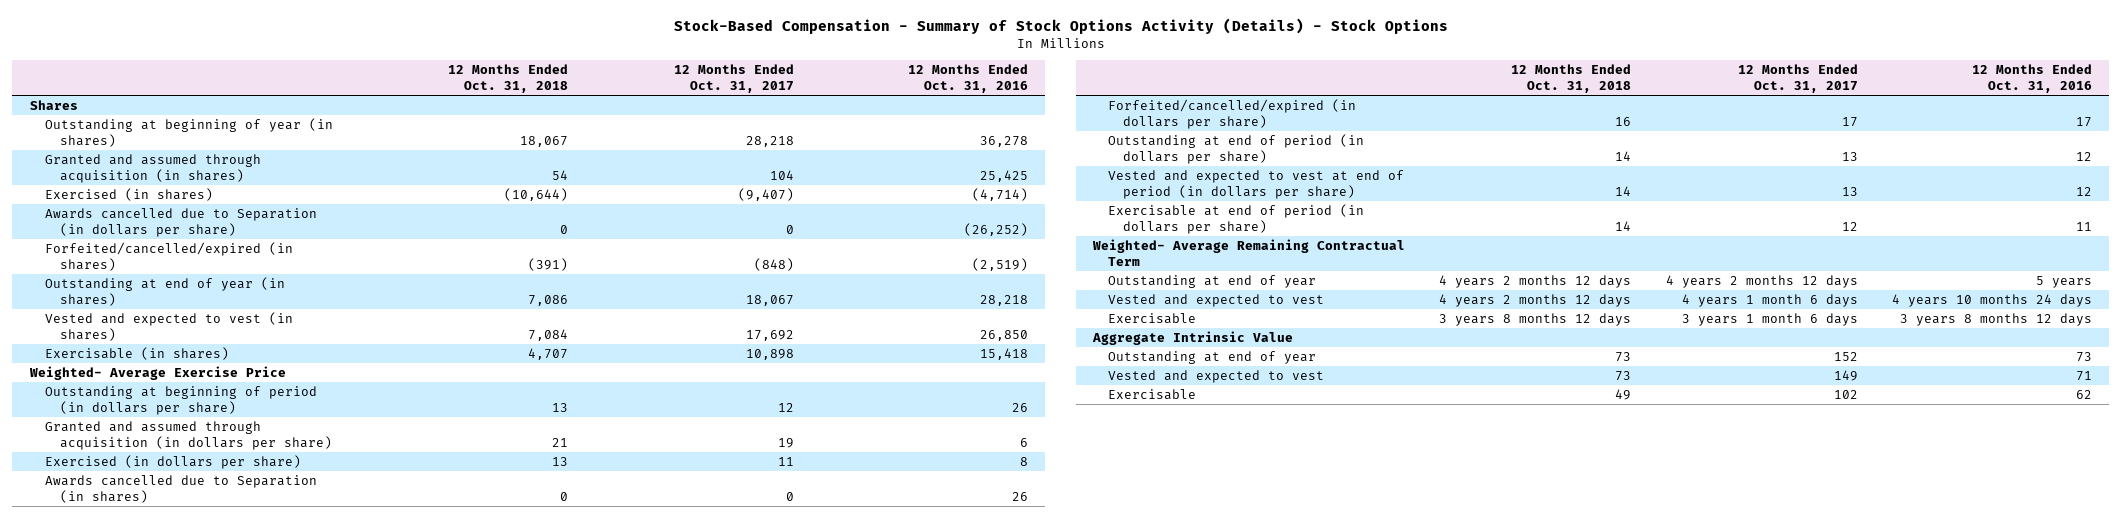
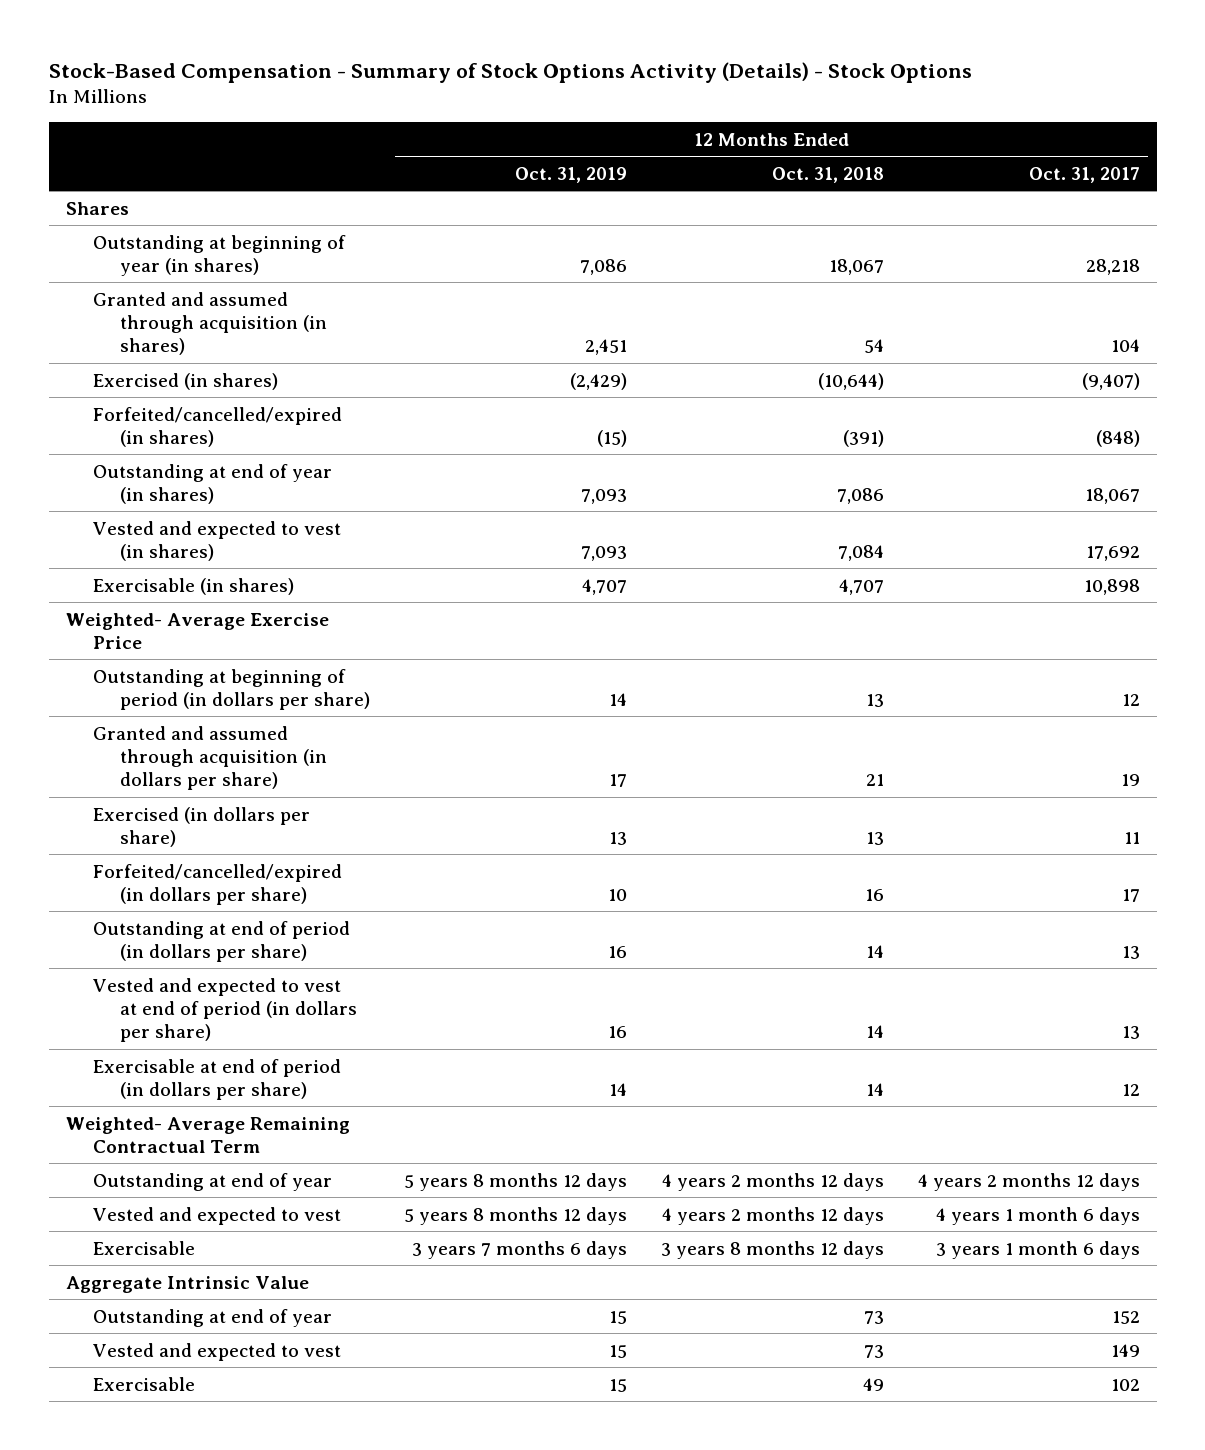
[908,64,1029,93] 12 Months Ended Oct. 31, 2016 -> none
none -> [514,166,627,183] Oct. 31, 2019
[44,208,317,237] Awards cancelled due to Separation (in dollars per share) -> none
[44,475,317,503] Awards cancelled due to Separation (in shares) -> none

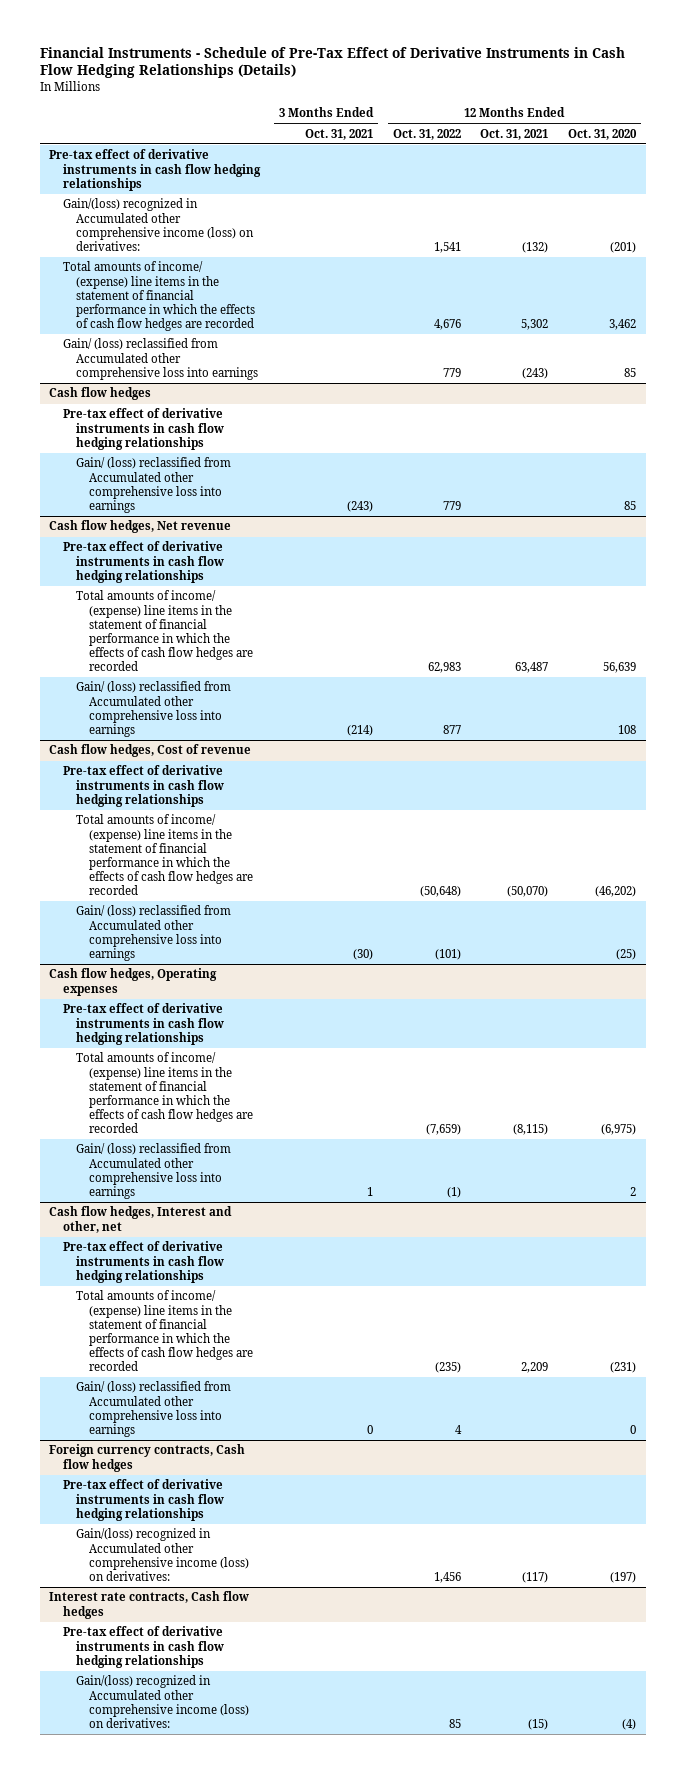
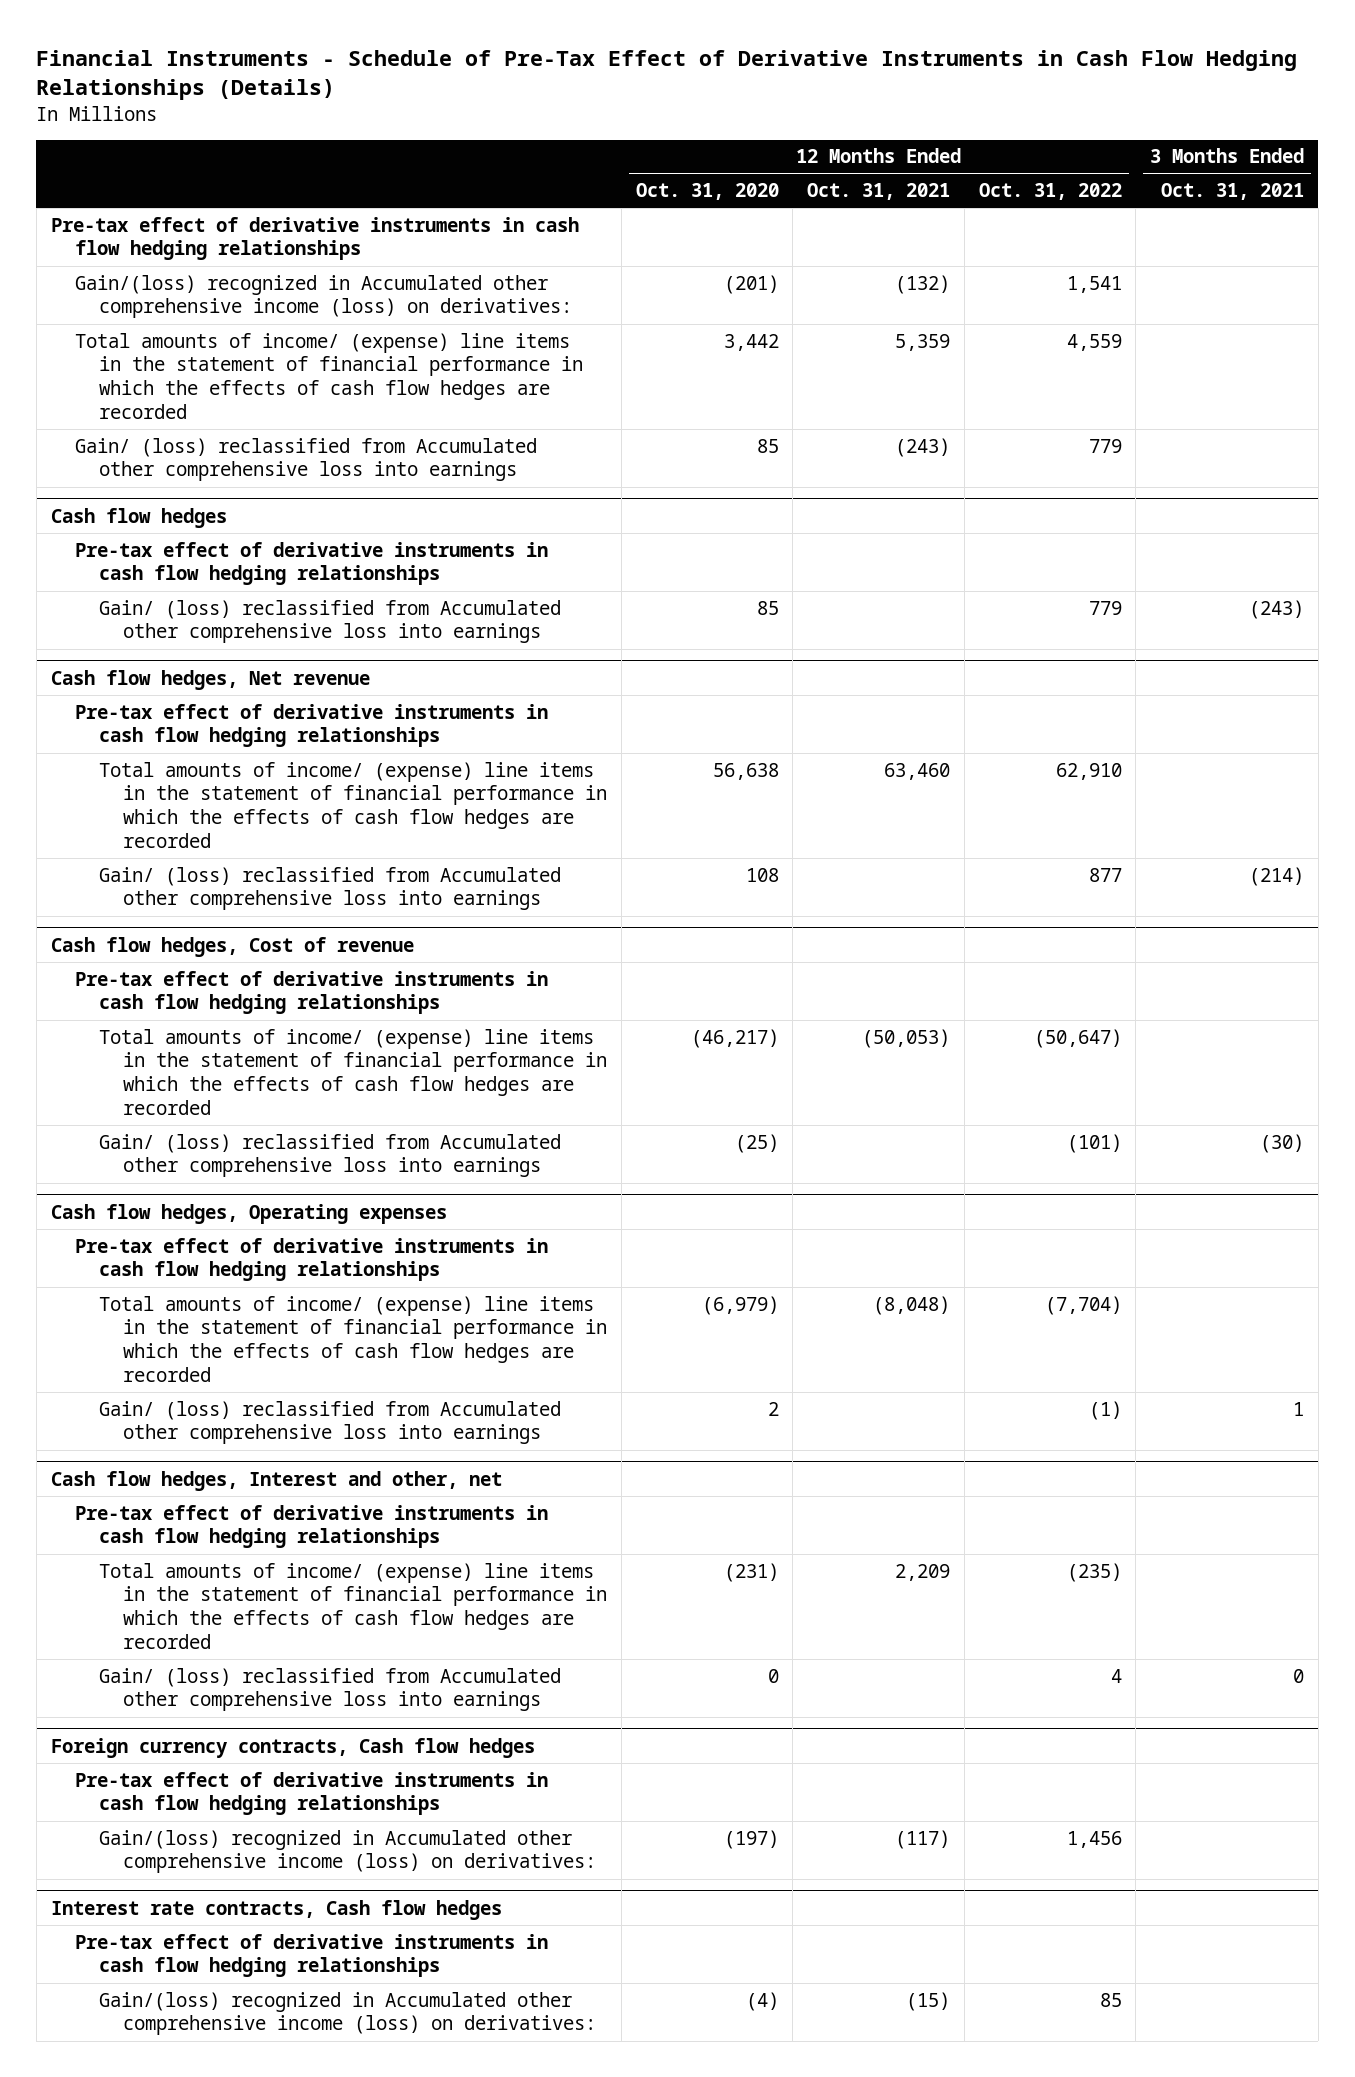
[433,319,461,331] 4,676 -> [1066,333,1122,351] 4,559
[521,319,549,331] 5,302 -> [895,333,951,351] 5,359
[608,319,636,331] 3,462 -> [723,333,779,351] 3,442
[427,662,461,674] 62,983 -> [1055,762,1122,780] 62,910
[515,662,549,674] 63,487 -> [884,762,951,780] 63,460
[602,662,636,674] 56,639 -> [712,762,779,780] 56,638
[419,886,461,898] (50,648) -> [1033,1028,1122,1048] (50,647)
[507,886,549,898] (50,070) -> [862,1028,951,1048] (50,053)
[594,886,636,898] (46,202) -> [690,1028,779,1048] (46,217)
[425,1124,461,1136] (7,659) -> [1044,1295,1122,1315] (7,704)
[513,1124,549,1136] (8,115) -> [873,1295,951,1315] (8,048)
[600,1124,636,1136] (6,975) -> [701,1295,779,1315] (6,979)

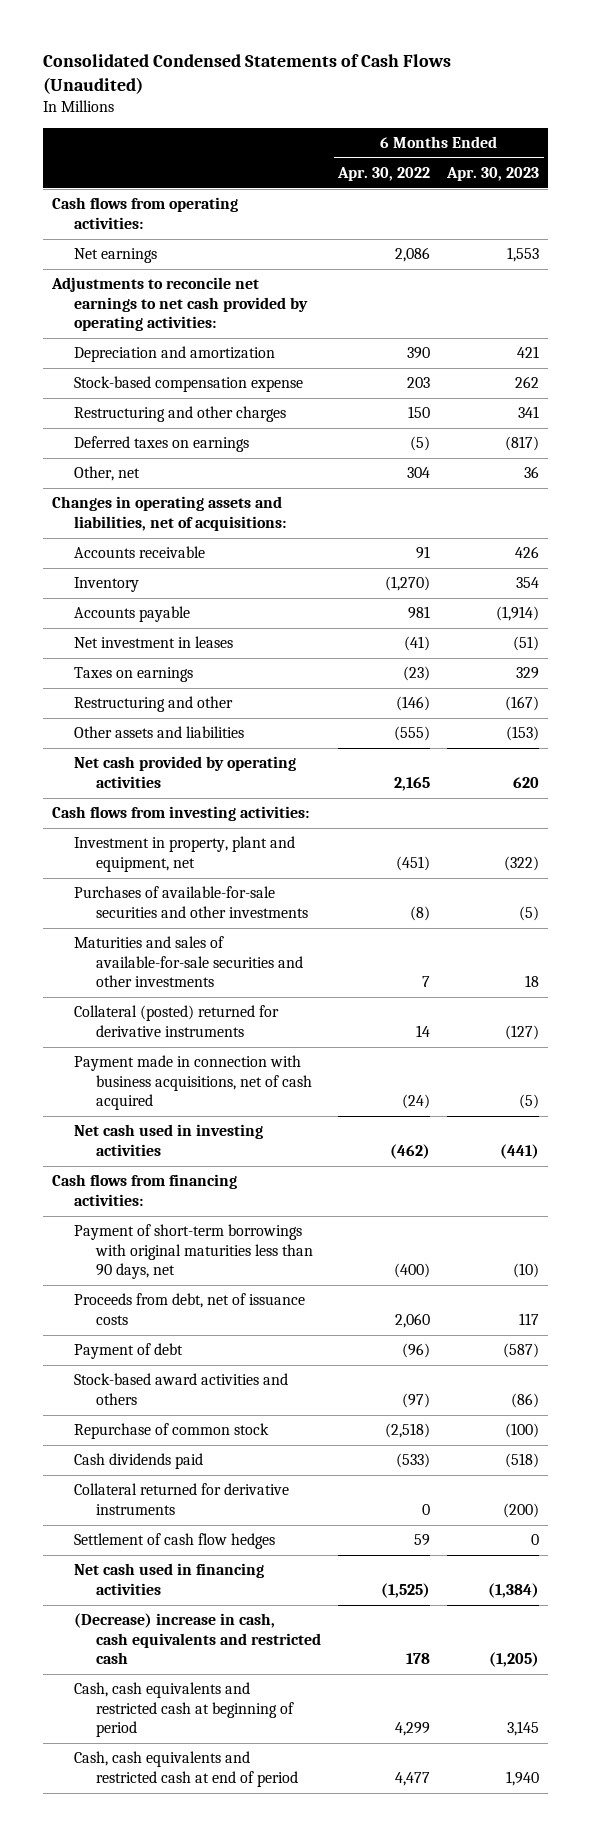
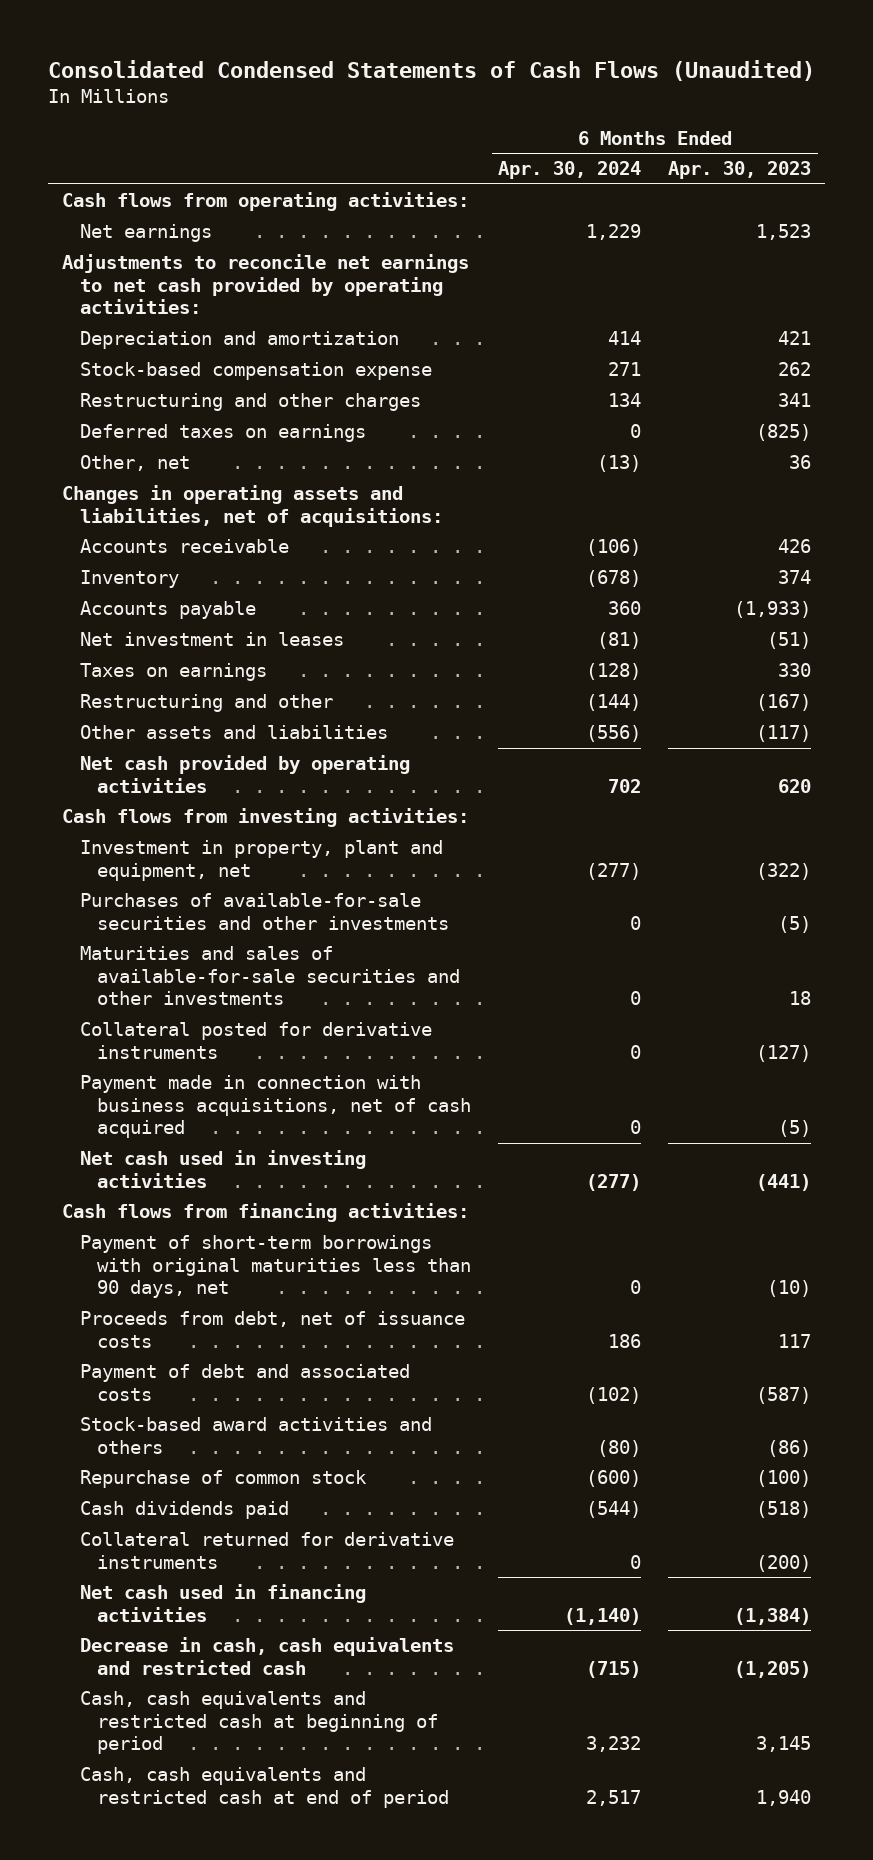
[337,166,431,181] Apr. 30, 2022 -> none
none -> [498,161,642,180] Apr. 30, 2024
[507,247,540,263] 1,553 -> [756,224,812,241] 1,523
[505,436,540,452] (817) -> [756,424,812,442] (825)
[516,577,540,589] 354 -> [778,570,812,585] 374
[496,606,540,622] (1,914) -> [734,601,812,619] (1,933)
[516,667,540,680] 329 -> [778,663,812,678] 330
[506,726,540,742] (153) -> [756,725,812,743] (117)
[74,1005,280,1037] Collateral (posted) returned for derivative instruments -> [79,1022,432,1059] Collateral posted for derivative instruments
[74,1343,184,1360] Payment of debt -> [79,1364,410,1401] Payment of debt and associated costs
[74,1533,276,1550] Settlement of cash flow hedges -> none
[74,1613,322,1665] (Decrease) increase in cash, cash equivalents and restricted cash -> [79,1637,454,1675] Decrease in cash, cash equivalents and restricted cash

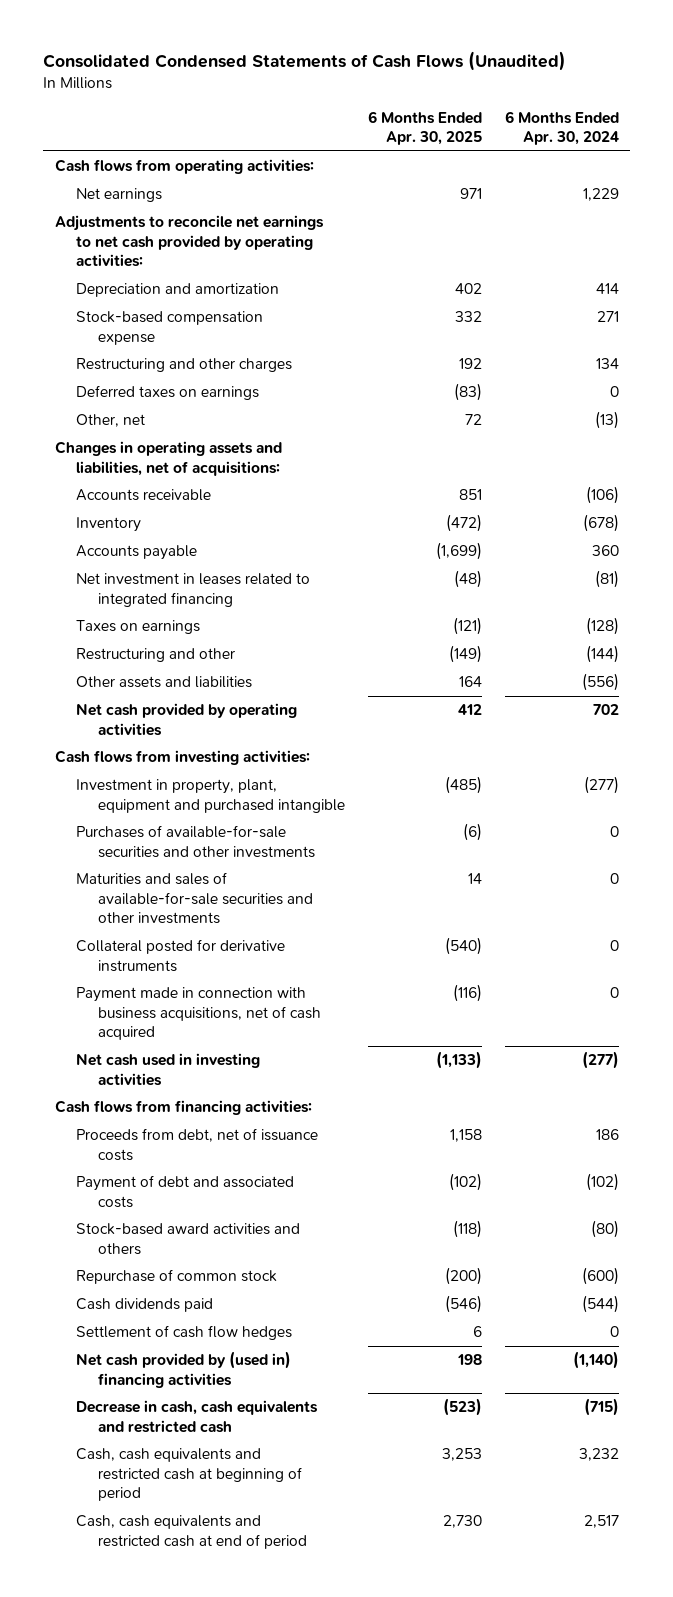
[668,161,812,180] Apr. 30, 2023 -> none
none -> [367,110,482,146] 6 Months Ended Apr. 30, 2025
[79,632,344,647] Net investment in leases -> [76,573,311,607] Net investment in leases related to integrated financing
[79,840,443,881] Investment in property, plant and equipment, net -> [76,779,345,813] Investment in property, plant, equipment and purchased intangible
[79,1235,472,1299] Payment of short-term borrowings with original maturities less than 90 days, net -> none
[79,1532,454,1569] Collateral returned for derivative instruments -> none
none -> [76,1325,293,1341] Settlement of cash flow hedges
[79,1584,366,1622] Net cash used in financing activities -> [76,1351,292,1388] Net cash provided by (used in) financing activities

